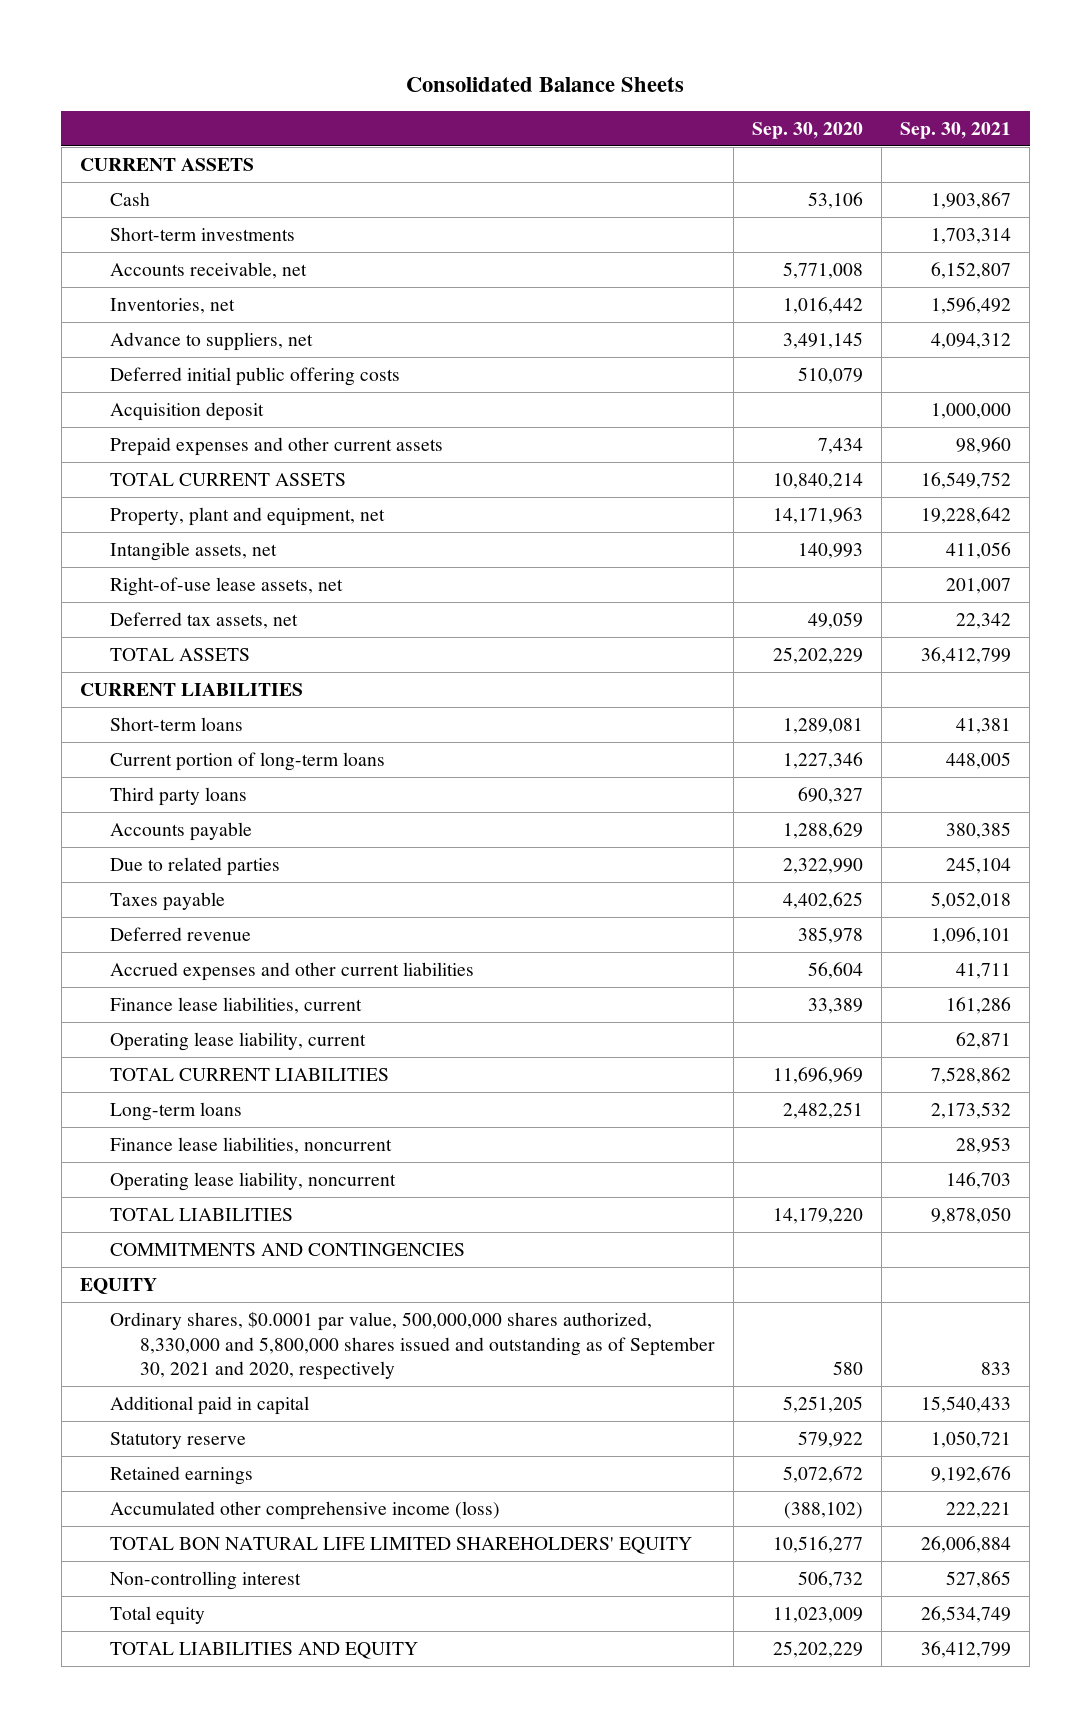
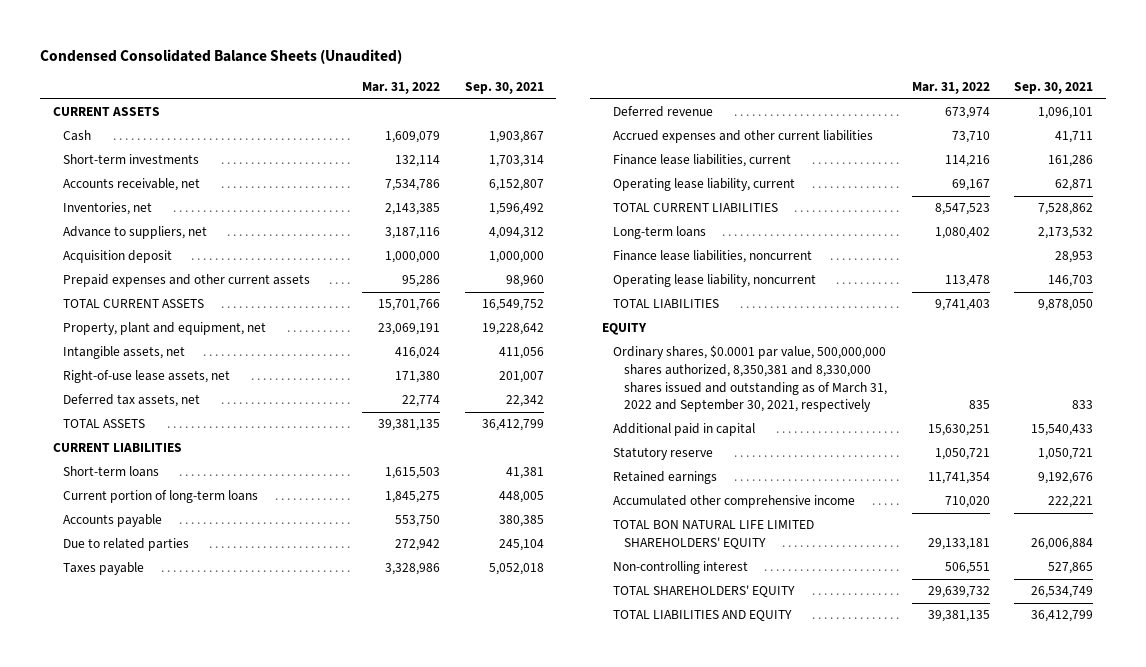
[406,76,685,92] Consolidated Balance Sheets -> [40,49,403,65] Condensed Consolidated Balance Sheets (Unaudited)
[752,121,864,139] Sep. 30, 2020 -> none
none -> [361,82,440,95] Mar. 31, 2022
[109,366,400,386] Deferred initial public offering costs -> none
[109,786,247,806] Third party loans -> none
[109,1242,465,1256] COMMITMENTS AND CONTINGENCIES -> none
[109,1310,716,1381] Ordinary shares, $0.0001 par value, 500,000,000 shares authorized, 8,330,000 and 5,800,000 shares issued and outstanding as of September 30, 2021 and 2020, respectively -> [613,345,887,413] Ordinary shares, $0.0001 par value, 500,000,000 shares authorized, 8,350,381 and 8,330,000 shares issued and outstanding as of March 31, 2022 and September 30, 2021, respectively
[109,1500,500,1520] Accumulated other comprehensive income (loss) -> [613,495,856,509] Accumulated other comprehensive income
[109,1605,205,1625] Total equity -> [613,585,796,598] TOTAL SHAREHOLDERS' EQUITY

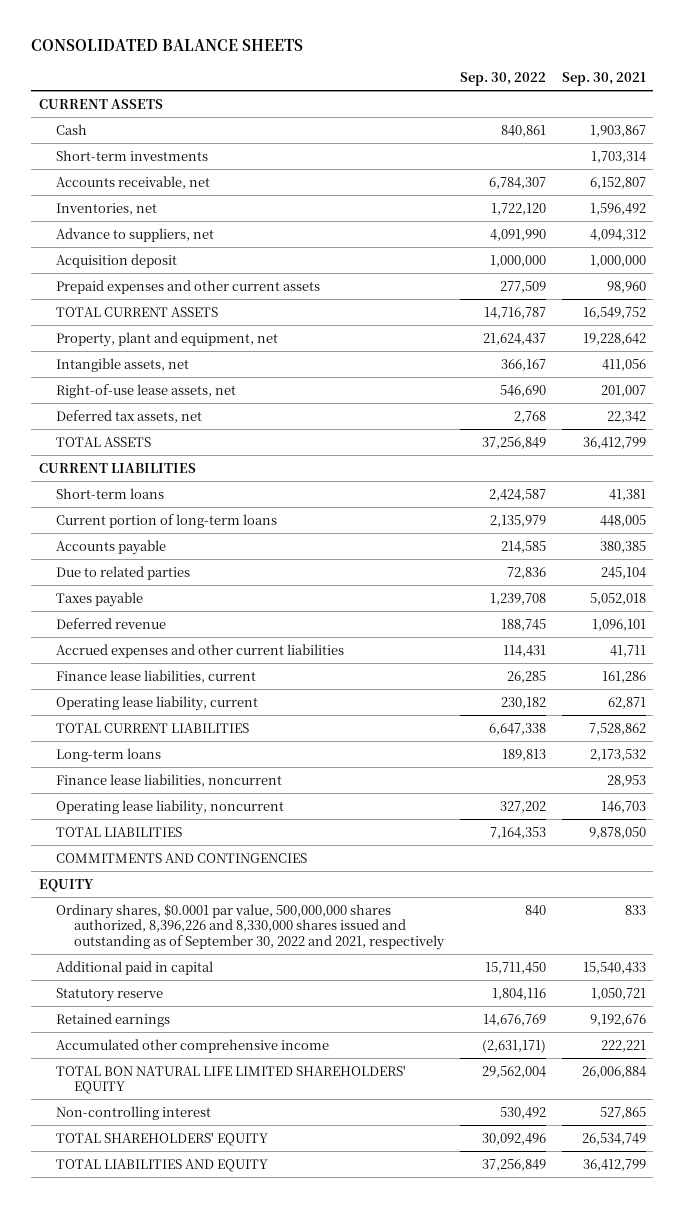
[40,49,403,65] Condensed Consolidated Balance Sheets (Unaudited) -> [30,39,303,52] CONSOLIDATED BALANCE SHEETS
[361,82,440,95] Mar. 31, 2022 -> none
none -> [459,72,546,87] Sep. 30, 2022
none -> [56,852,308,863] COMMITMENTS AND CONTINGENCIES
[613,345,887,413] Ordinary shares, $0.0001 par value, 500,000,000 shares authorized, 8,350,381 and 8,330,000 shares issued and outstanding as of March 31, 2022 and September 30, 2021, respectively -> [56,903,446,951] Ordinary shares, $0.0001 par value, 500,000,000 shares authorized, 8,396,226 and 8,330,000 shares issued and outstanding as of September 30, 2022 and 2021, respectively

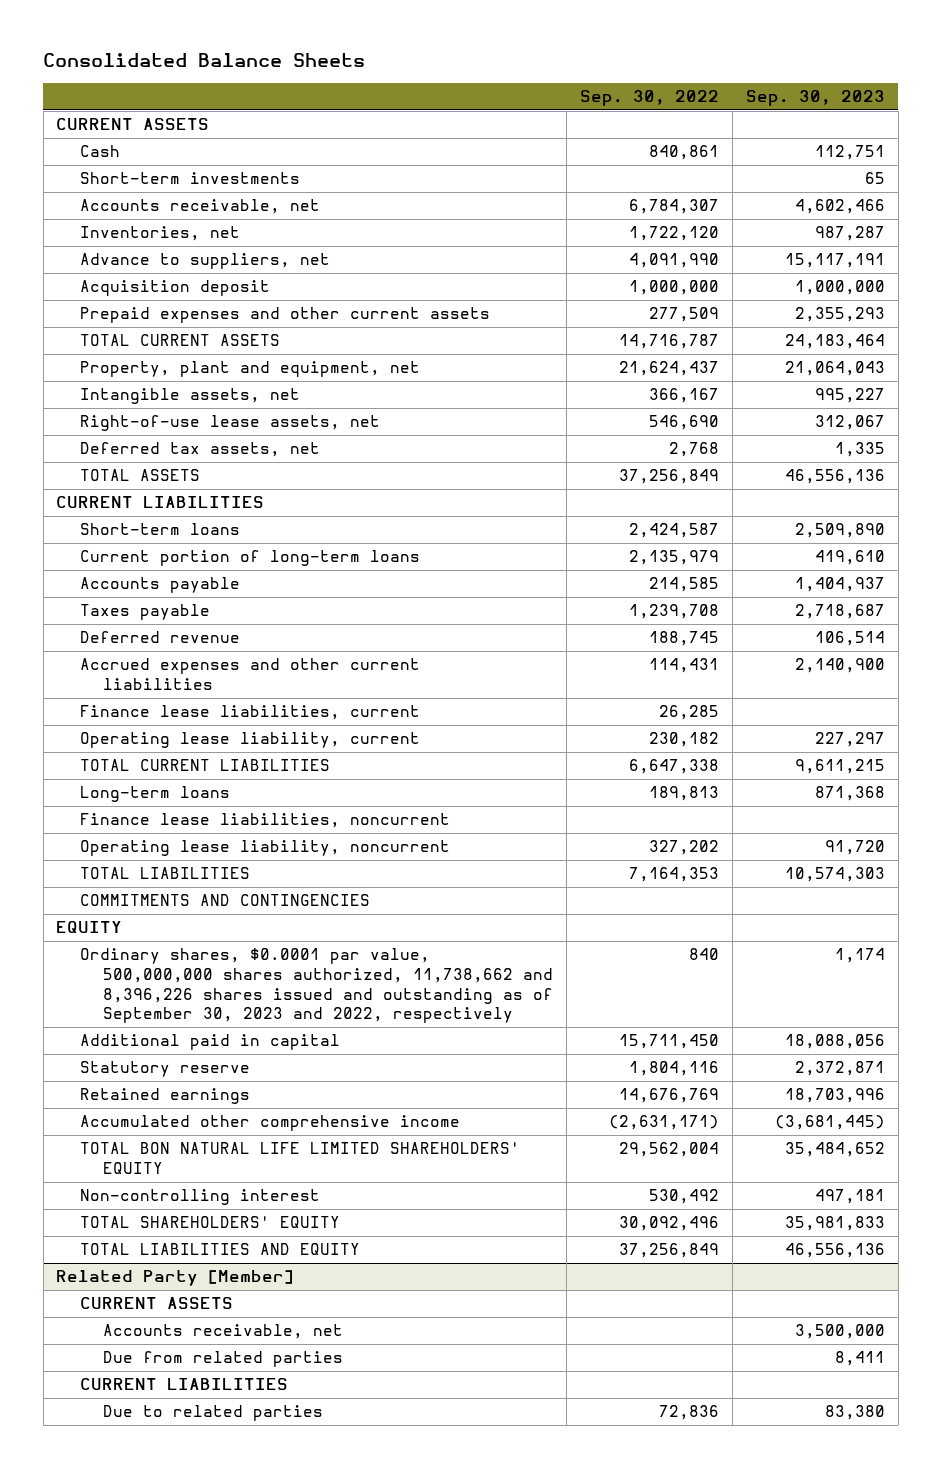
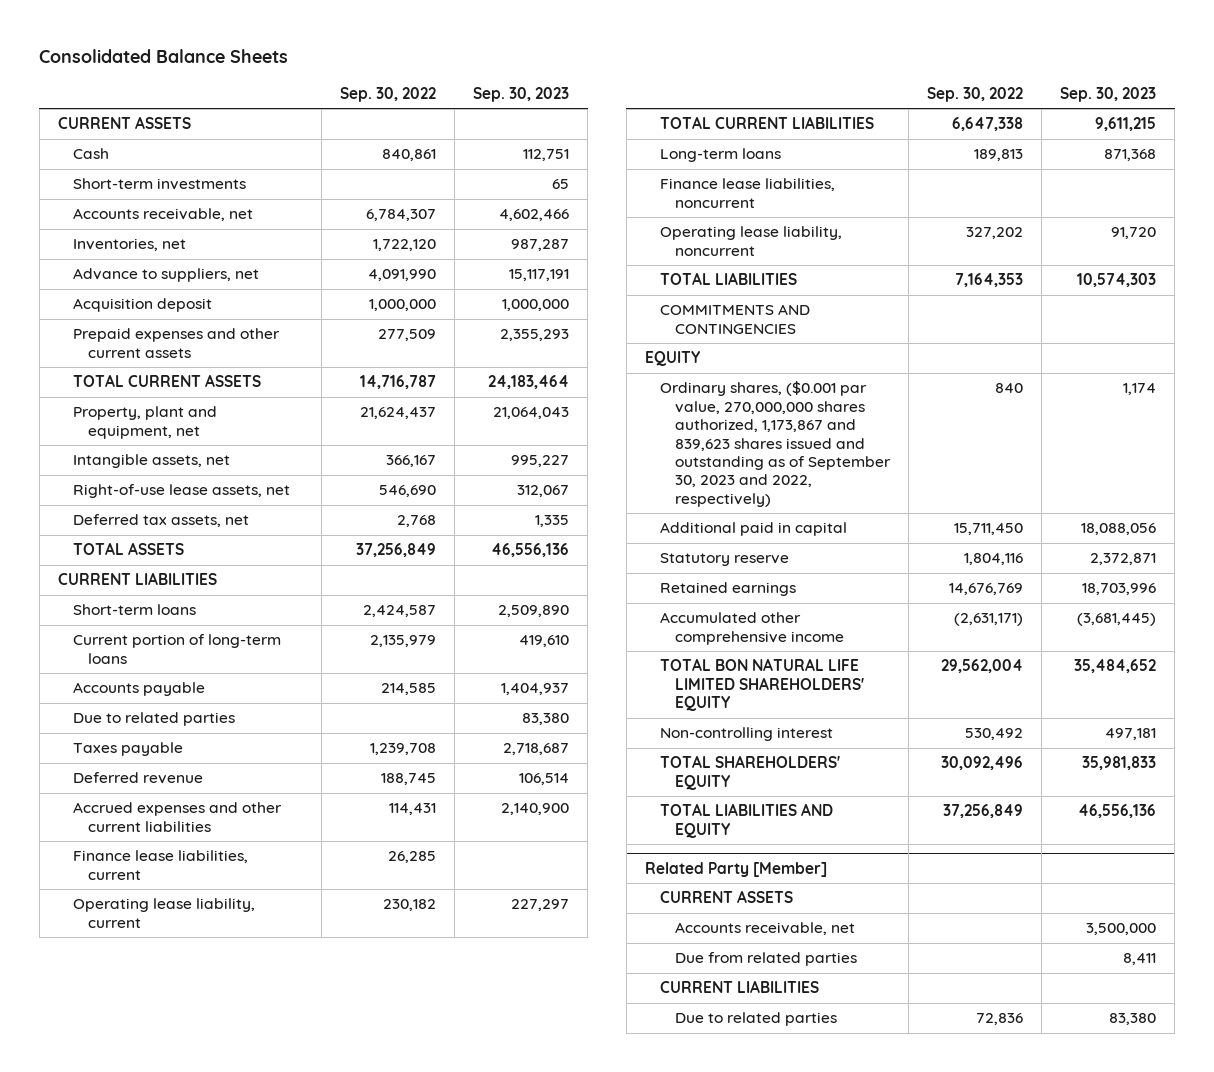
none -> [72,712,235,727] Due to related parties
[79,948,554,1024] Ordinary shares, $0.0001 par value, 500,000,000 shares authorized, 11,738,662 and 8,396,226 shares issued and outstanding as of September 30, 2023 and 2022, respectively -> [659,381,891,507] Ordinary shares, ($0.001 par value, 270,000,000 shares authorized, 1,173,867 and 839,623 shares issued and outstanding as of September 30, 2023 and 2022, respectively)

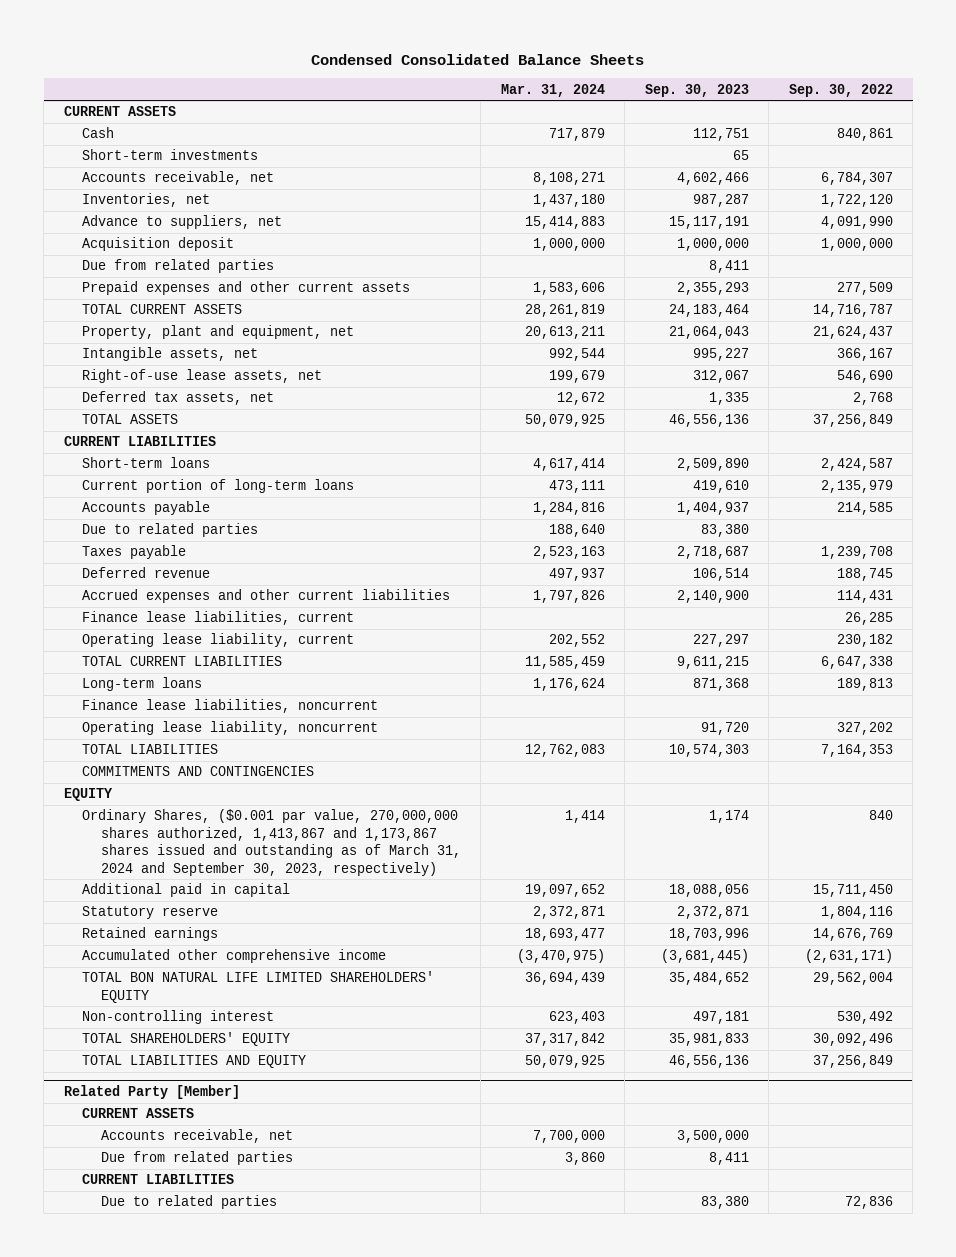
[39,49,289,64] Consolidated Balance Sheets -> [311,53,645,65] Condensed Consolidated Balance Sheets
none -> [500,83,605,97] Mar. 31, 2024
none -> [82,259,275,274] Due from related parties
[659,381,891,507] Ordinary shares, ($0.001 par value, 270,000,000 shares authorized, 1,173,867 and 839,623 shares issued and outstanding as of September 30, 2023 and 2022, respectively) -> [82,809,461,876] Ordinary Shares, ($0.001 par value, 270,000,000 shares authorized, 1,413,867 and 1,173,867 shares issued and outstanding as of March 31, 2024 and September 30, 2023, respectively)

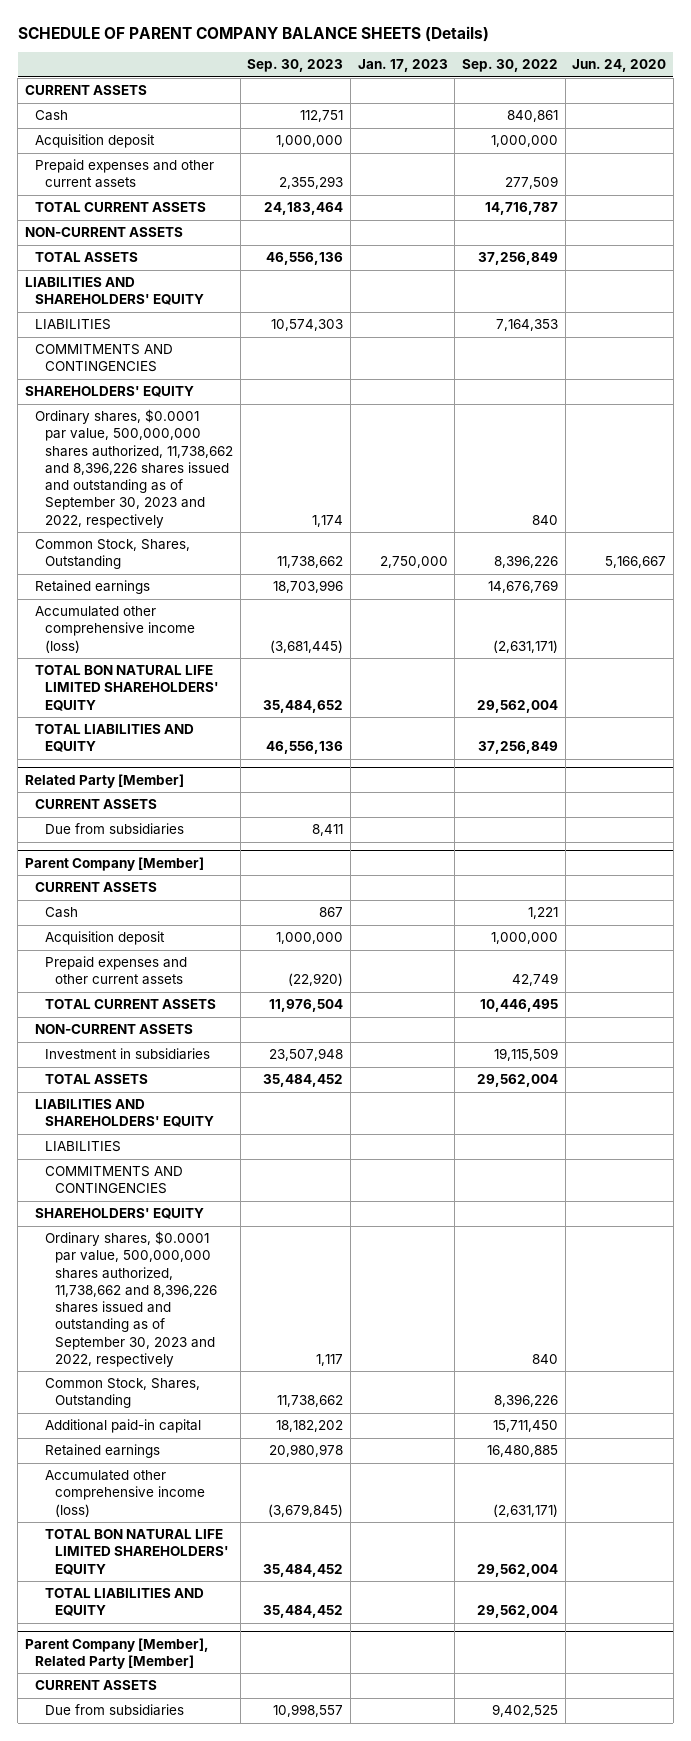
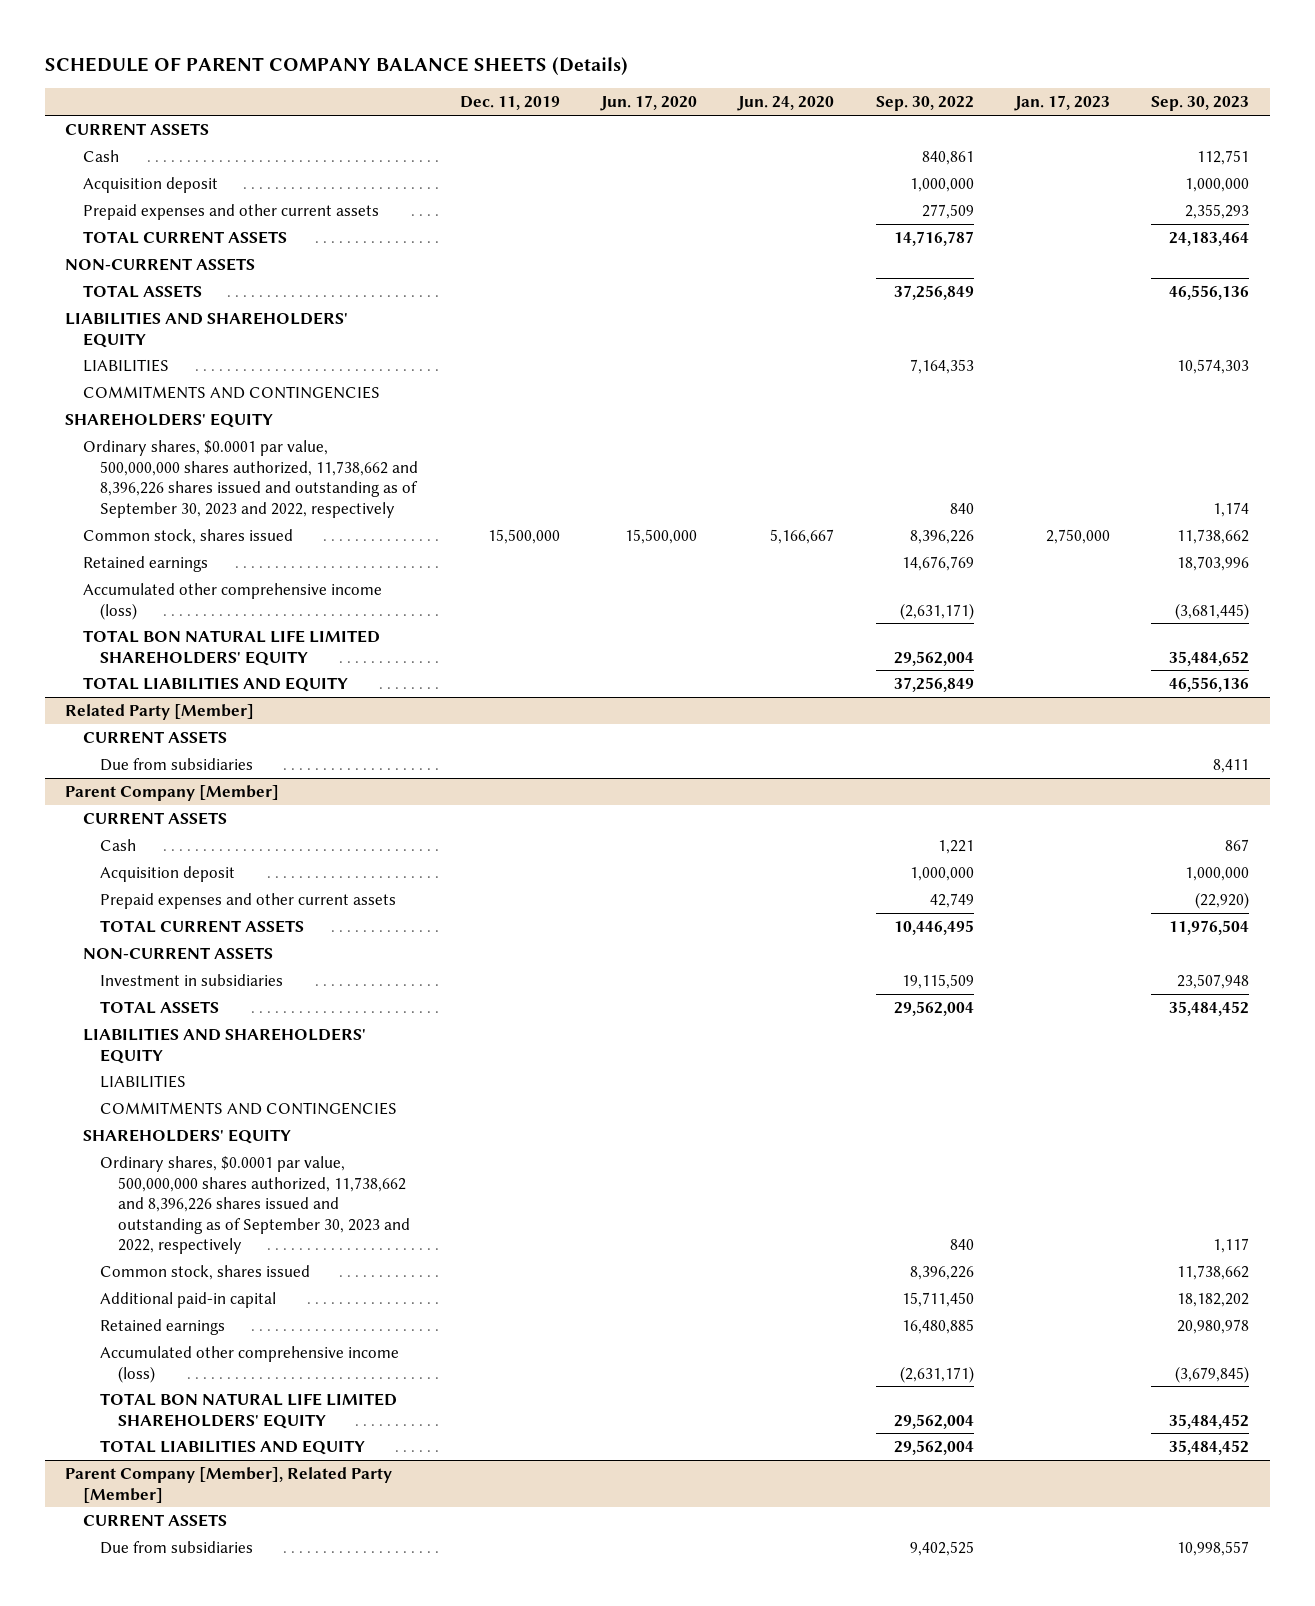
none -> [459,96,560,111] Dec. 11, 2019
none -> [599,95,697,112] Jun. 17, 2020
[35,539,191,570] Common Stock, Shares, Outstanding -> [82,528,293,544] Common stock, shares issued
[45,1378,201,1409] Common Stock, Shares, Outstanding -> [100,1264,311,1280] Common stock, shares issued

